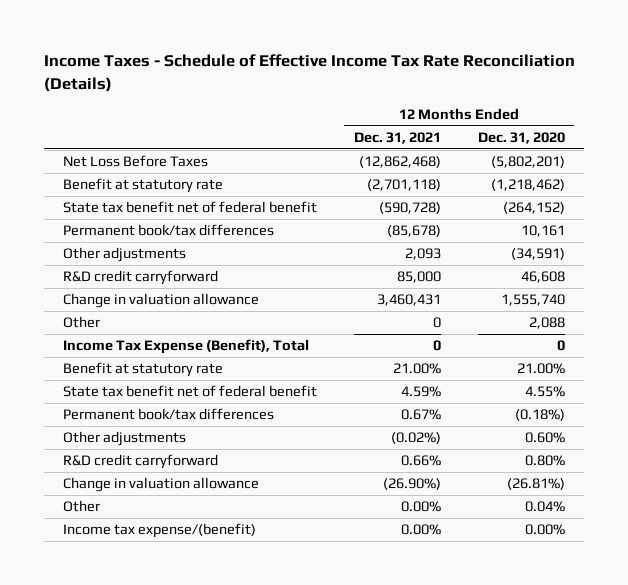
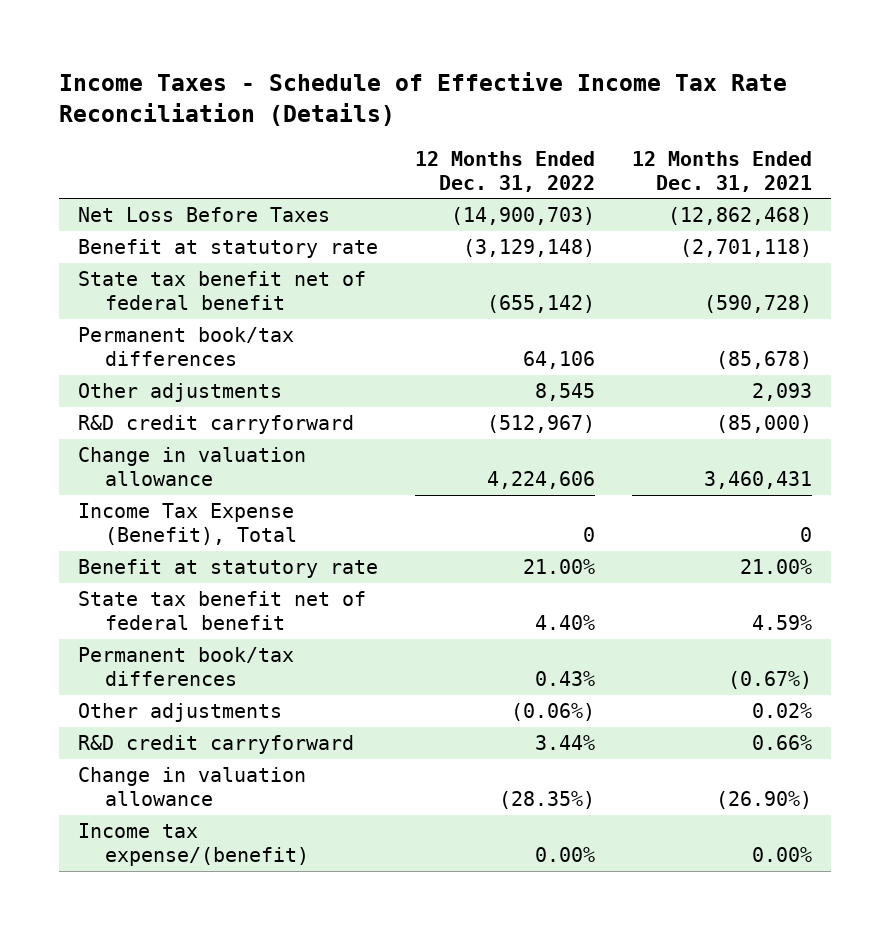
[477,131,565,144] Dec. 31, 2020 -> none
none -> [415,150,596,192] 12 Months Ended Dec. 31, 2022
[396,271,441,284] 85,000 -> [716,415,813,434] (85,000)
[62,316,100,329] Other -> none
[400,409,441,421] 0.67% -> [728,671,813,690] (0.67%)
[390,432,441,445] (0.02%) -> [752,703,813,719] 0.02%
[62,500,100,513] Other -> none

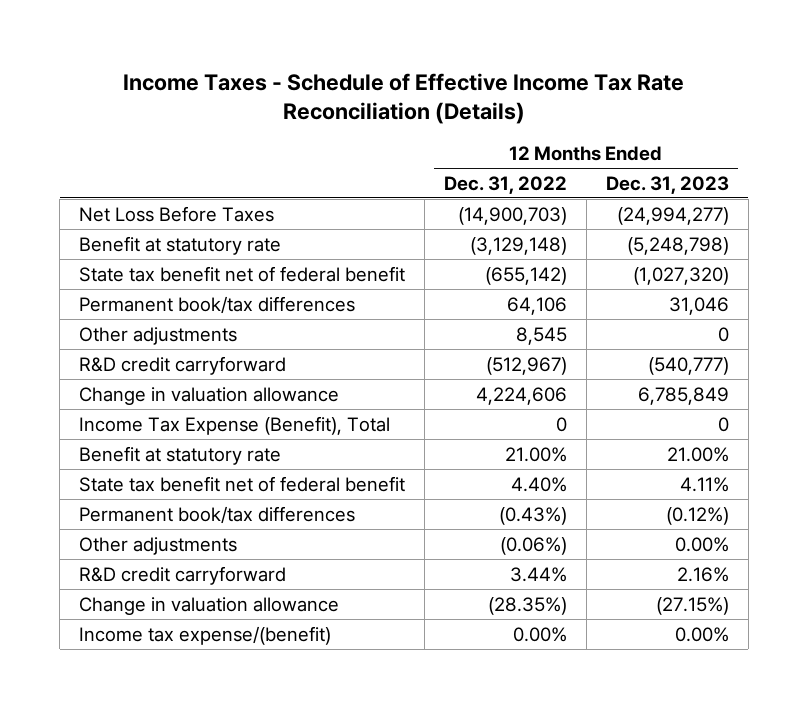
[632,150,813,192] 12 Months Ended Dec. 31, 2021 -> none
none -> [605,175,729,194] Dec. 31, 2023
[535,671,596,687] 0.43% -> [499,506,568,525] (0.43%)

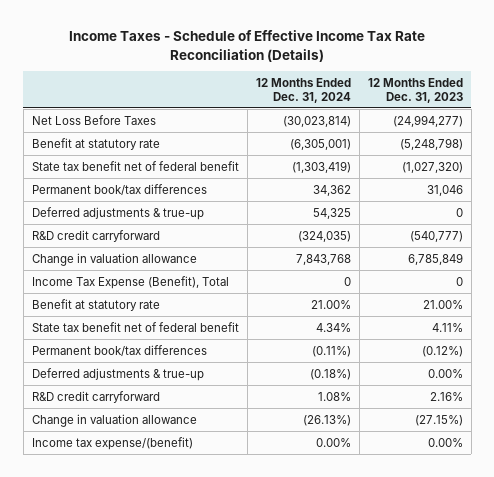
[444,175,568,194] Dec. 31, 2022 -> none
none -> [255,77,351,103] 12 Months Ended Dec. 31, 2024
[79,326,238,345] Other adjustments -> none
none -> [31,206,204,220] Deferred adjustments & true-up
[79,536,238,555] Other adjustments -> none
none -> [31,367,204,381] Deferred adjustments & true-up

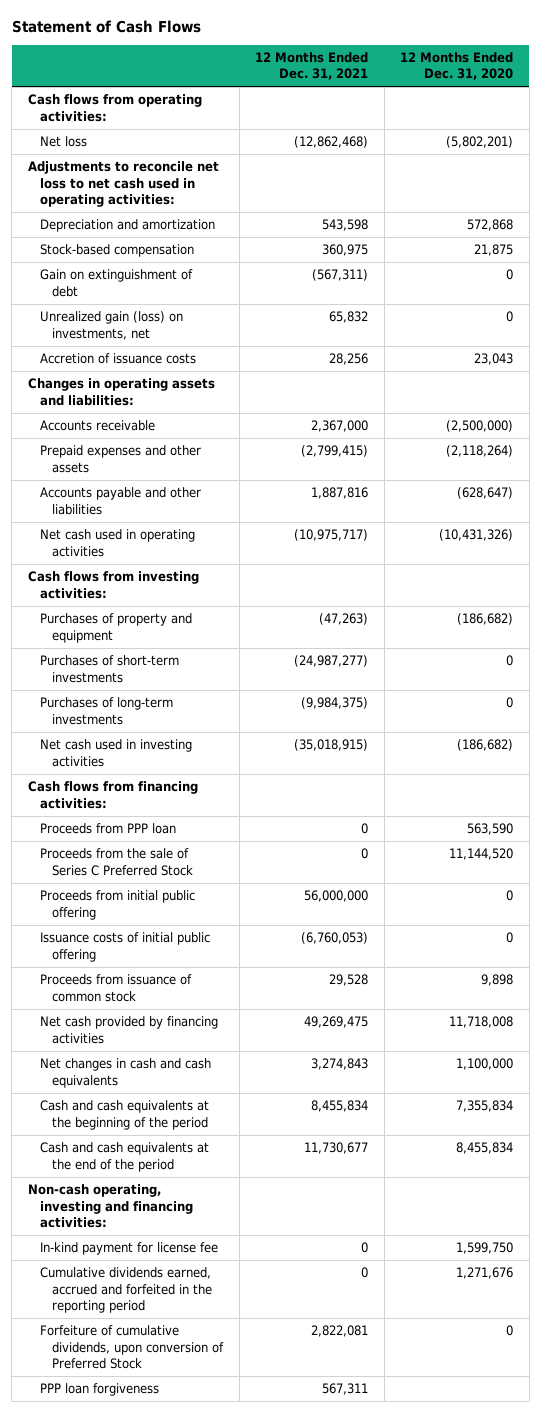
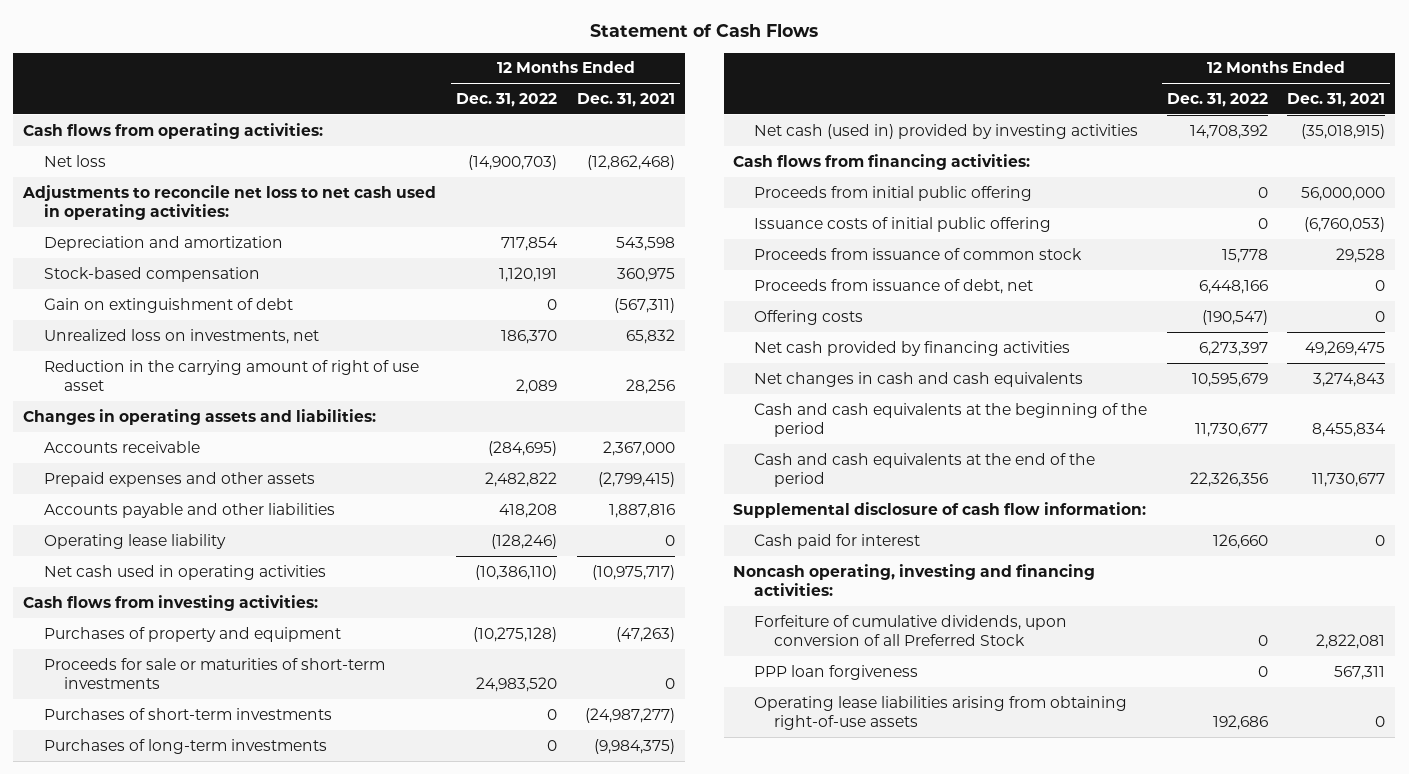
[400,51,514,81] 12 Months Ended Dec. 31, 2020 -> none
none -> [456,92,558,107] Dec. 31, 2022
[39,311,183,340] Unrealized gain (loss) on investments, net -> [43,328,319,344] Unrealized loss on investments, net
[39,353,196,365] Accretion of issuance costs -> [43,359,419,392] Reduction in the carrying amount of right of use asset
none -> [43,533,226,549] Operating lease liability
none -> [43,657,385,690] Proceeds for sale or maturities of short-term investments
[39,739,192,767] Net cash used in investing activities -> [753,123,1138,139] Net cash (used in) provided by investing activities
[39,823,176,835] Proceeds from PPP loan -> none
[39,848,194,876] Proceeds from the sale of Series C Preferred Stock -> none
none -> [753,278,1033,294] Proceeds from issuance of debt, net
none -> [753,309,863,325] Offering costs
[39,1242,218,1256] In-kind payment for license fee -> none
[39,1267,213,1314] Cumulative dividends earned, accrued and forfeited in the reporting period -> none
none -> [733,501,1147,518] Supplemental disclosure of cash flow information:
none -> [753,533,920,549] Cash paid for interest
[27,1184,193,1229] Non-cash operating, investing and financing activities: -> [733,563,1096,597] Noncash operating, investing and financing activities:
[39,1325,225,1370] Forfeiture of cumulative dividends, upon conversion of Preferred Stock -> [753,614,1067,647] Forfeiture of cumulative dividends, upon conversion of all Preferred Stock
none -> [753,695,1127,731] Operating lease liabilities arising from obtaining right-of-use assets

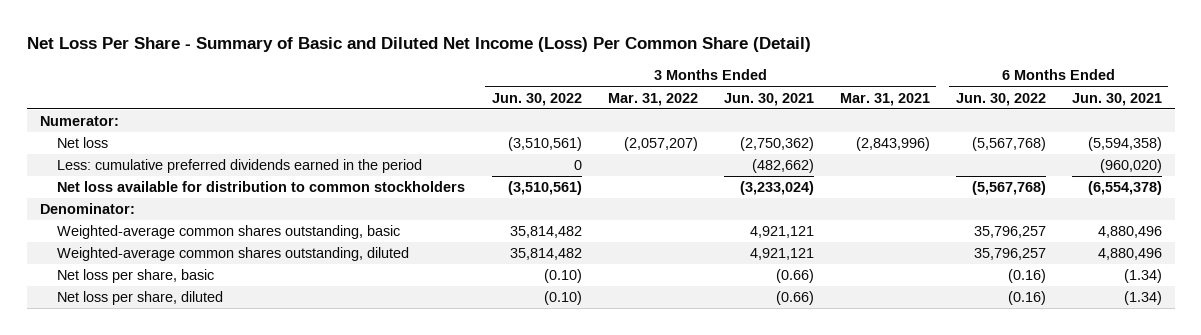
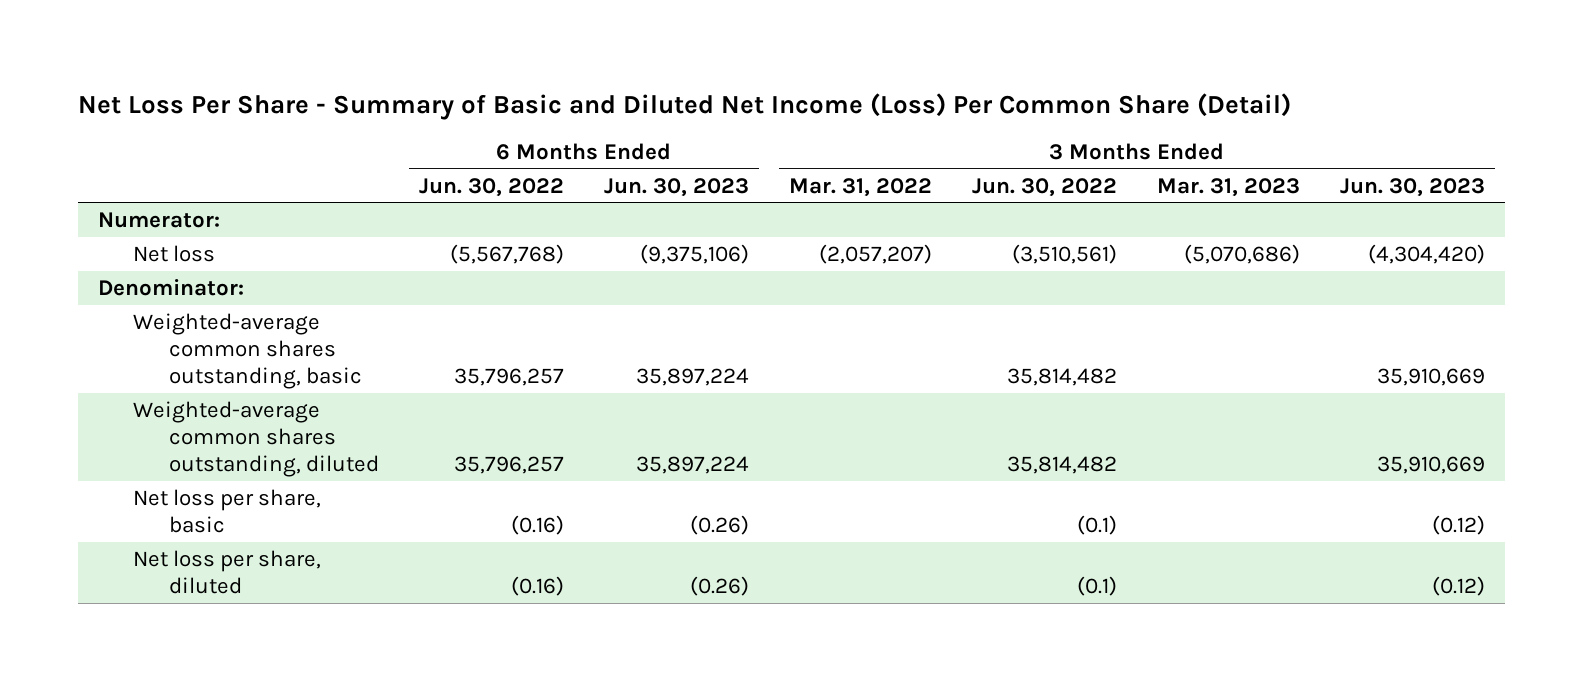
[723,92,814,106] Jun. 30, 2021 -> none
[839,92,930,106] Mar. 31, 2021 -> none
[1071,92,1162,106] Jun. 30, 2021 -> none
none -> [603,177,749,197] Jun. 30, 2023
none -> [1156,177,1300,197] Mar. 31, 2023
none -> [1339,177,1485,197] Jun. 30, 2023
[57,159,423,174] Less: cumulative preferred dividends earned in the period -> none
[57,181,466,193] Net loss available for distribution to common stockholders -> none
[543,269,582,284] (0.10) -> [1076,515,1117,536] (0.1)
[543,291,582,306] (0.10) -> [1076,576,1117,597] (0.1)

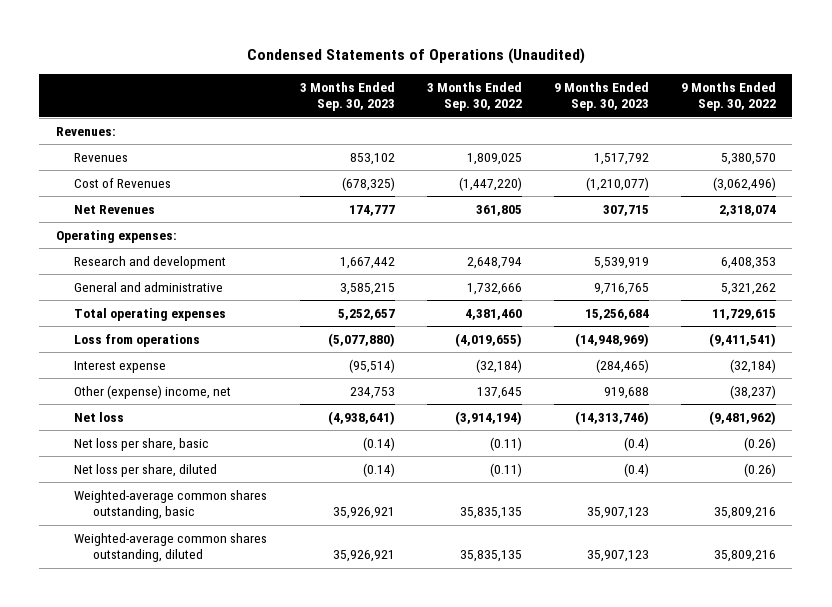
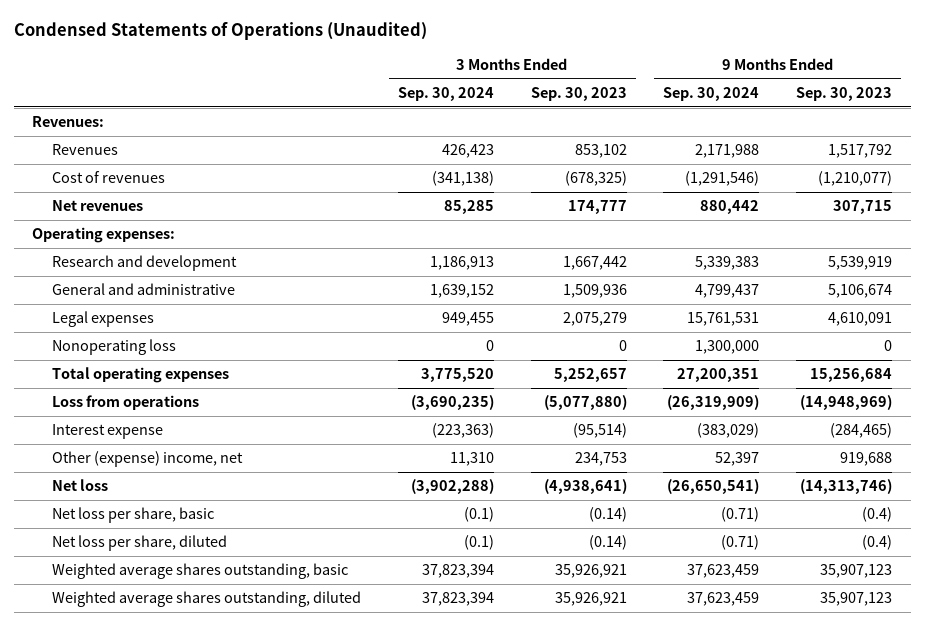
[426,81,522,112] 3 Months Ended Sep. 30, 2022 -> none
[681,81,777,112] 9 Months Ended Sep. 30, 2022 -> none
none -> [397,87,494,102] Sep. 30, 2024
none -> [663,87,760,102] Sep. 30, 2024
[74,177,172,188] Cost of Revenues -> [51,171,165,184] Cost of revenues
[74,204,156,214] Net Revenues -> [51,200,143,212] Net revenues
[339,282,395,295] 3,585,215 -> [562,284,627,299] 1,509,936
[594,282,650,295] 9,716,765 -> [828,284,893,299] 5,106,674
none -> [51,311,154,328] Legal expenses
none -> [51,339,176,356] Nonoperating loss
[74,489,268,520] Weighted-average common shares outstanding, basic -> [51,563,348,580] Weighted average shares outstanding, basic
[74,532,268,563] Weighted-average common shares outstanding, diluted -> [51,591,361,608] Weighted average shares outstanding, diluted

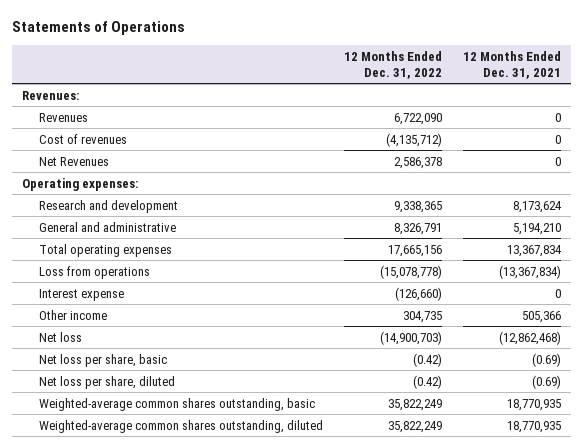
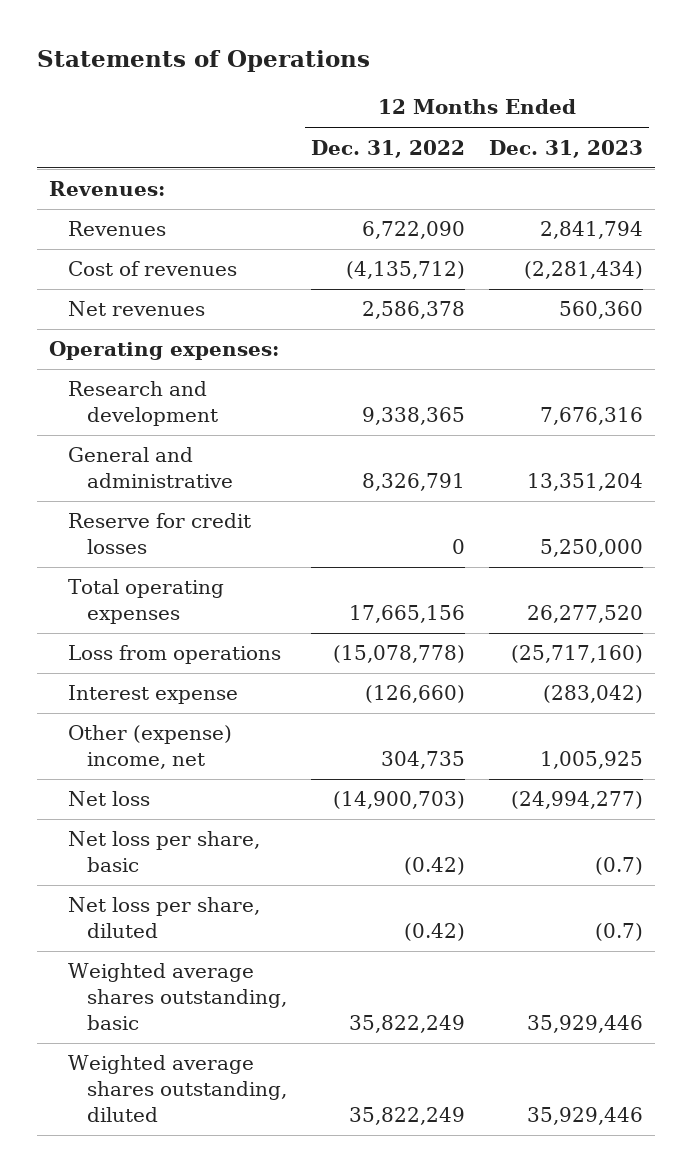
[462,50,561,79] 12 Months Ended Dec. 31, 2021 -> none
none -> [489,139,644,158] Dec. 31, 2023
[39,156,110,166] Net Revenues -> [67,301,205,317] Net revenues
none -> [67,513,251,554] Reserve for credit losses
[39,309,108,320] Other income -> [67,725,232,769] Other (expense) income, net
[39,397,316,411] Weighted-average common shares outstanding, basic -> [67,963,288,1030] Weighted average shares outstanding, basic
[39,419,324,433] Weighted-average common shares outstanding, diluted -> [67,1055,288,1122] Weighted average shares outstanding, diluted

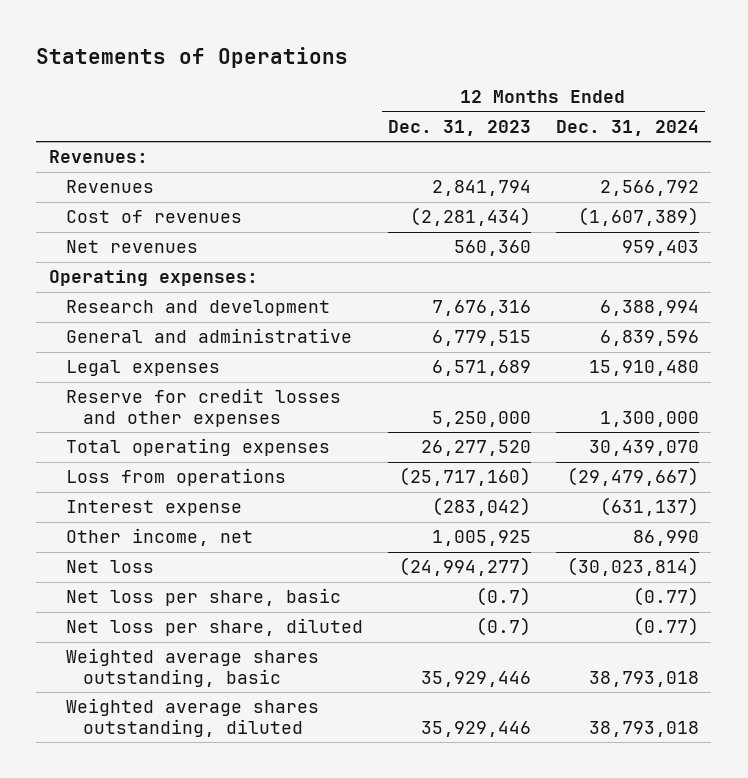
[311,139,466,158] Dec. 31, 2022 -> none
none -> [555,119,699,136] Dec. 31, 2024
[527,472,644,491] 13,351,204 -> [431,330,531,347] 6,779,515
none -> [65,360,220,377] Legal expenses
[67,513,251,554] Reserve for credit losses -> [65,388,341,427] Reserve for credit losses and other expenses
[67,725,232,769] Other (expense) income, net -> [65,528,253,547] Other income, net

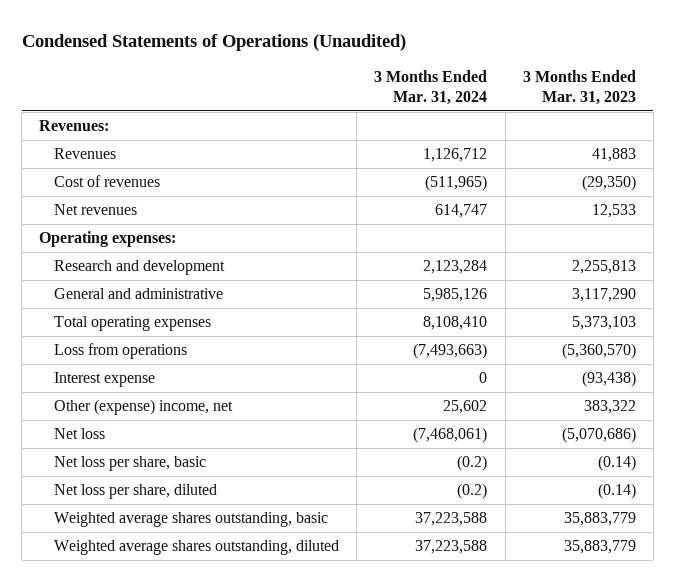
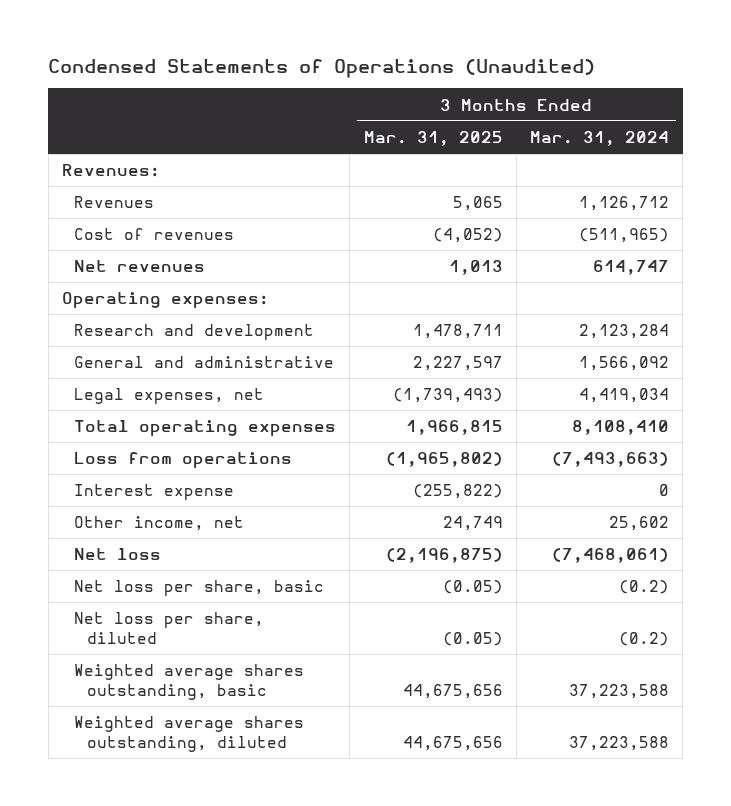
[522,69,636,105] 3 Months Ended Mar. 31, 2023 -> none
none -> [363,130,503,146] Mar. 31, 2025
[423,288,488,303] 5,985,126 -> [579,356,670,372] 1,566,092
none -> [74,388,265,405] Legal expenses, net
[54,399,234,416] Other (expense) income, net -> [74,516,245,532] Other income, net

